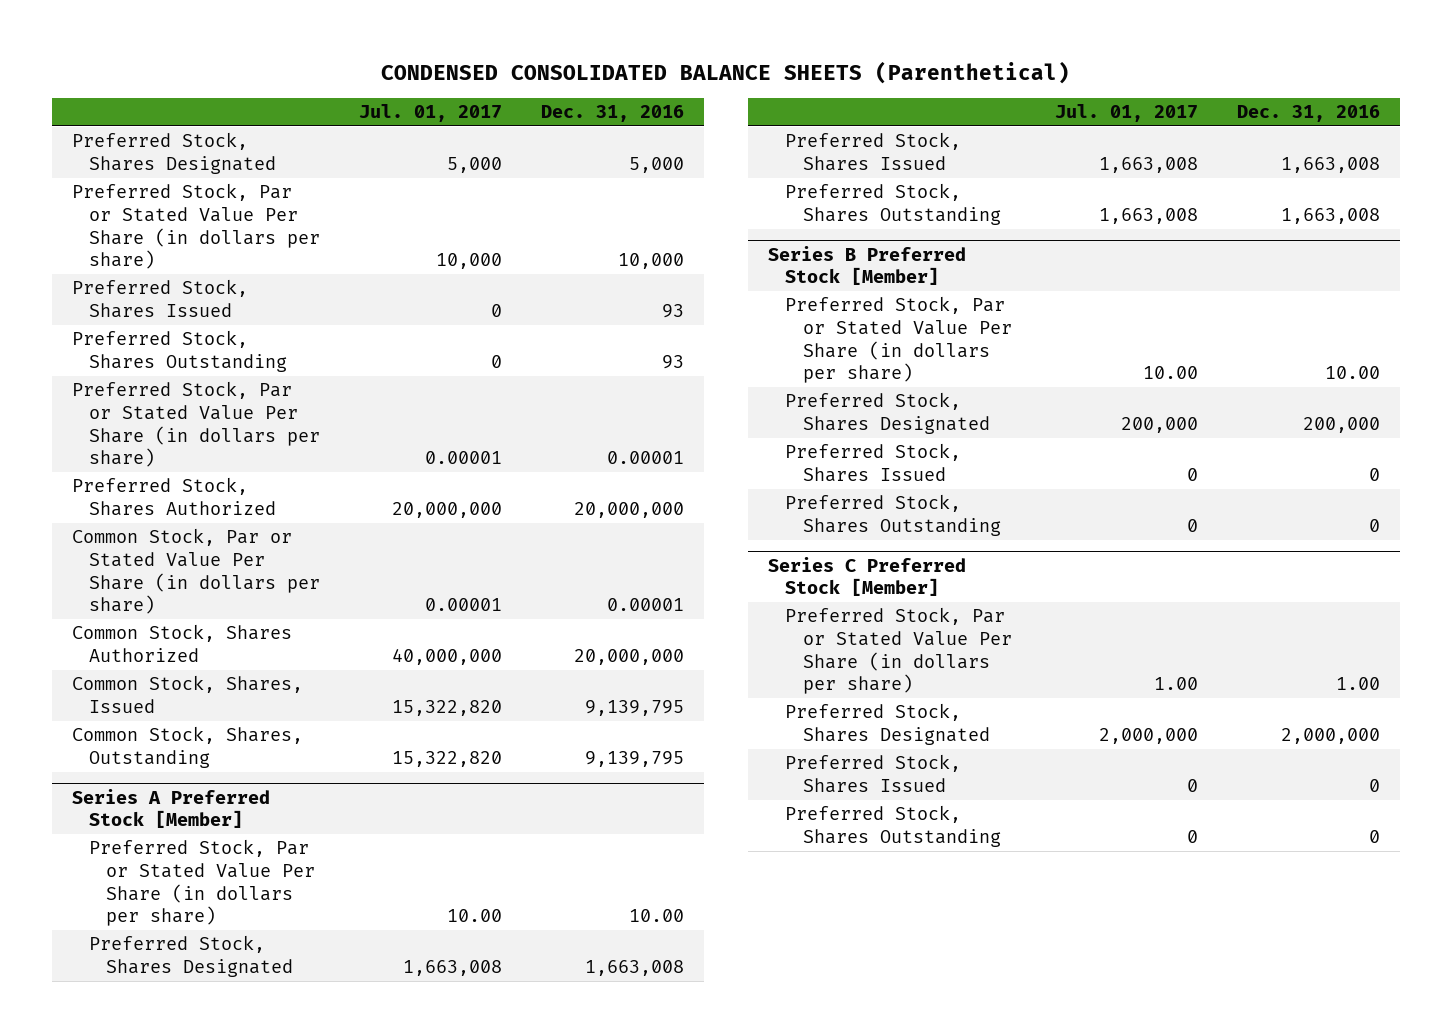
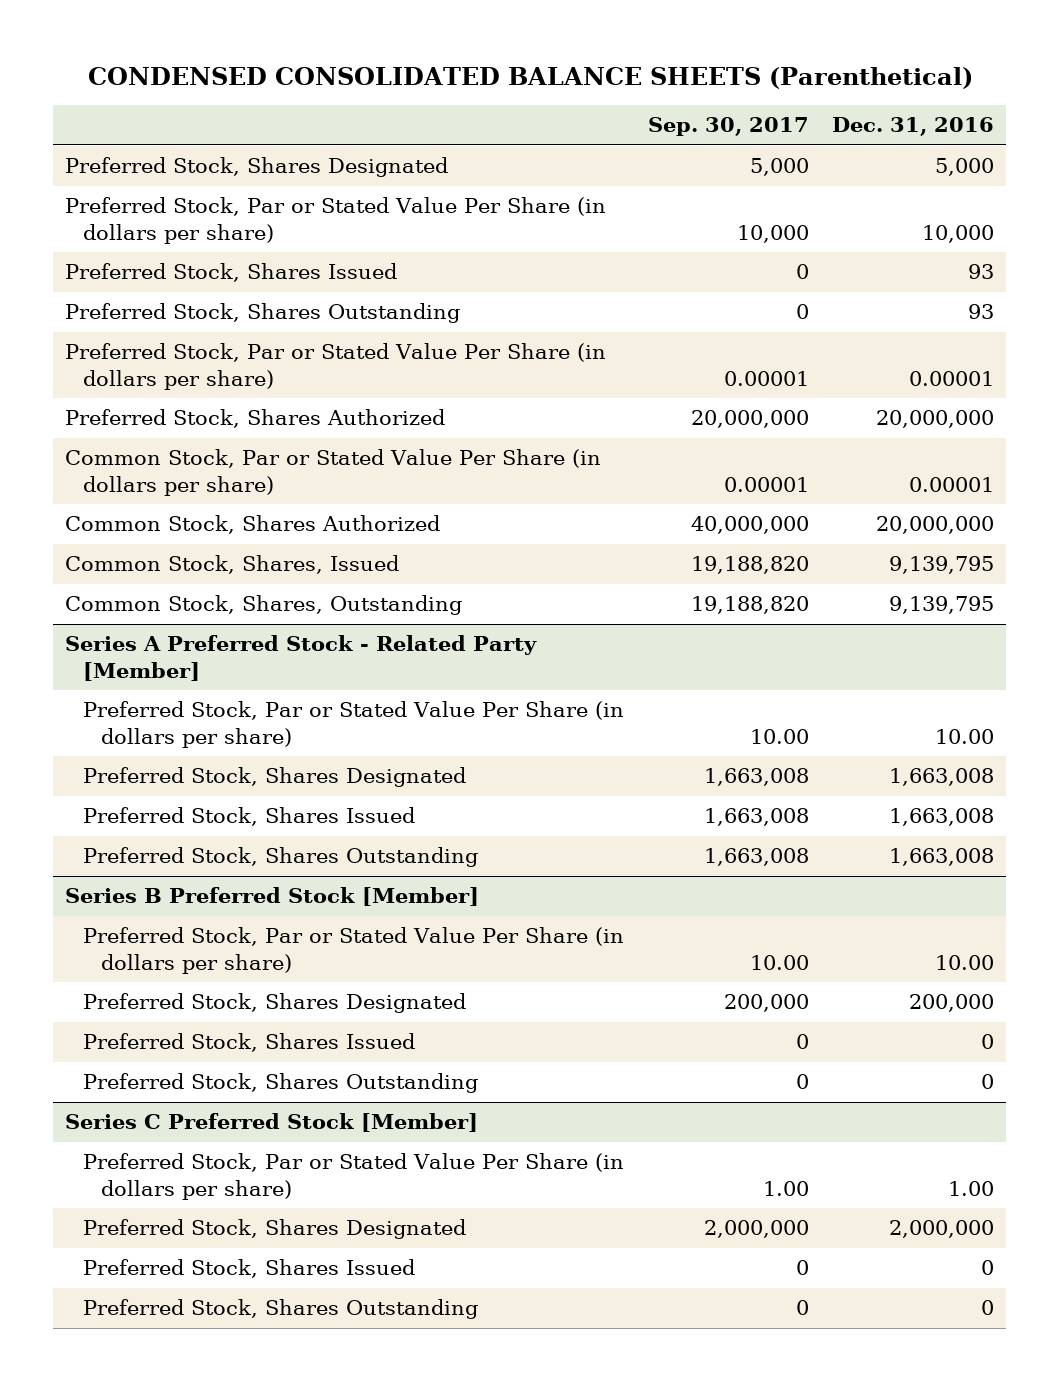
[359,103,503,122] Jul. 01, 2017 -> none
none -> [647,117,809,137] Sep. 30, 2017
[71,788,270,829] Series A Preferred Stock [Member] -> [64,635,537,681] Series A Preferred Stock - Related Party [Member]

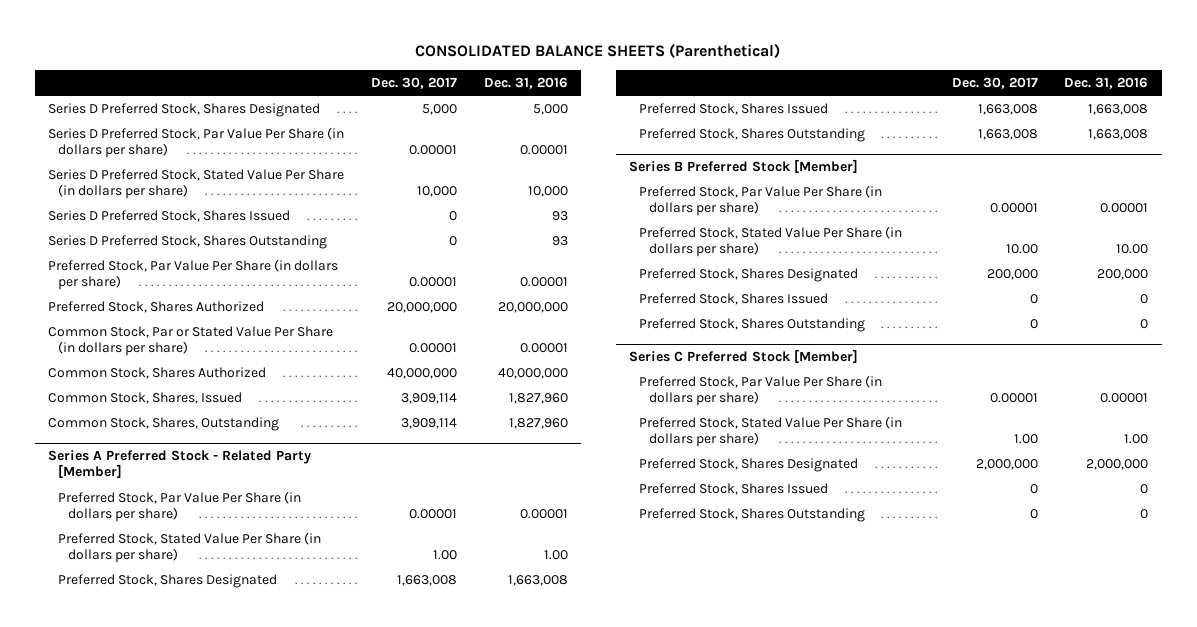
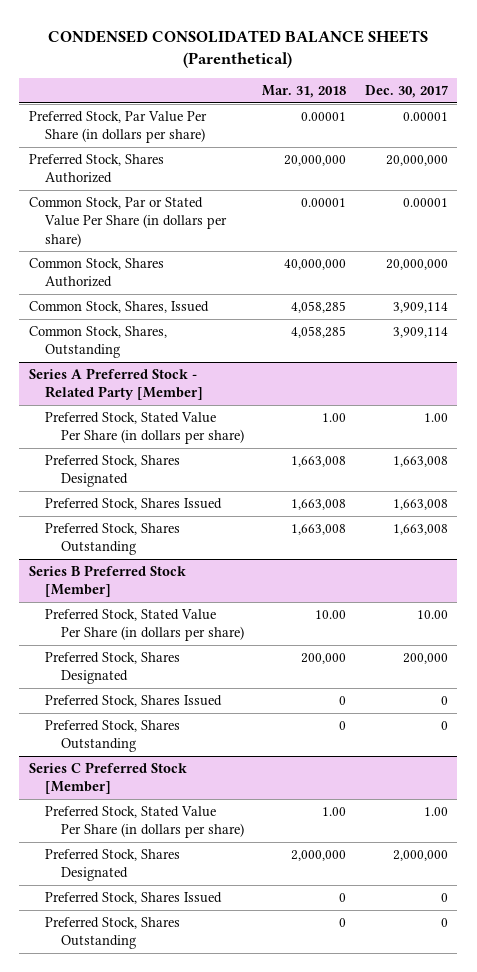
[415,43,781,59] CONSOLIDATED BALANCE SHEETS (Parenthetical) -> [48,29,429,68] CONDENSED CONSOLIDATED BALANCE SHEETS (Parenthetical)
[483,77,568,90] Dec. 31, 2016 -> none
none -> [262,85,347,99] Mar. 31, 2018
[48,102,321,117] Series D Preferred Stock, Shares Designated -> none
[48,126,345,159] Series D Preferred Stock, Par Value Per Share (in dollars per share) -> none
[48,168,345,200] Series D Preferred Stock, Stated Value Per Share (in dollars per share) -> none
[48,209,291,222] Series D Preferred Stock, Shares Issued -> none
[48,234,328,249] Series D Preferred Stock, Shares Outstanding -> none
[386,367,457,379] 40,000,000 -> [386,258,449,270] 20,000,000
[58,490,302,523] Preferred Stock, Par Value Per Share (in dollars per share) -> none
[638,184,882,217] Preferred Stock, Par Value Per Share (in dollars per share) -> none
[638,374,882,407] Preferred Stock, Par Value Per Share (in dollars per share) -> none

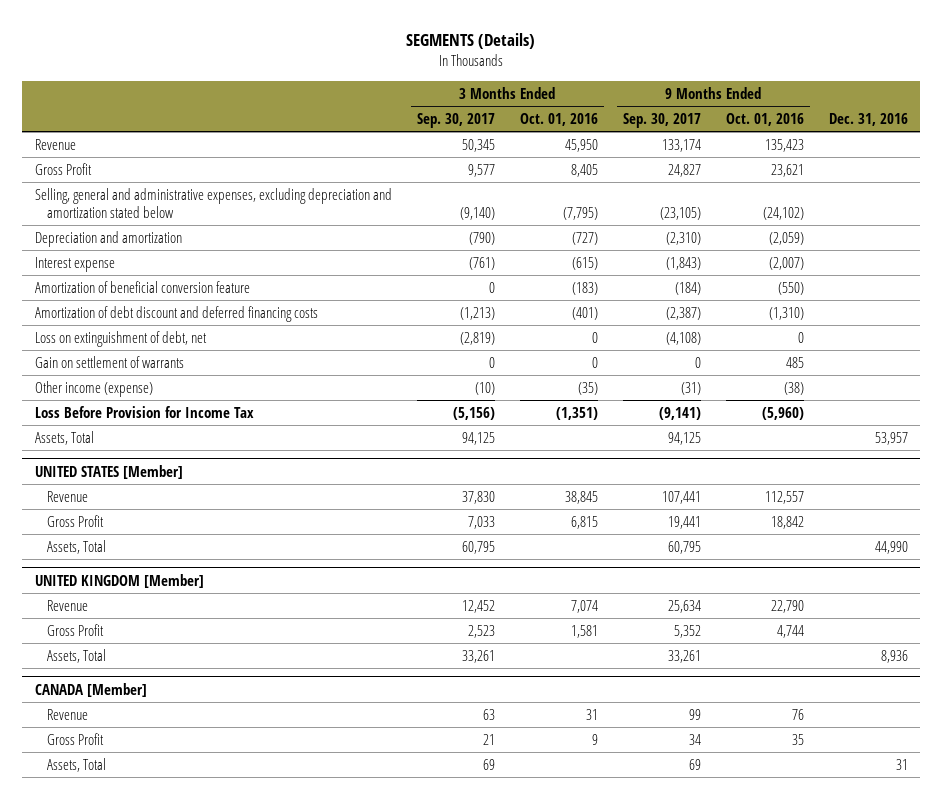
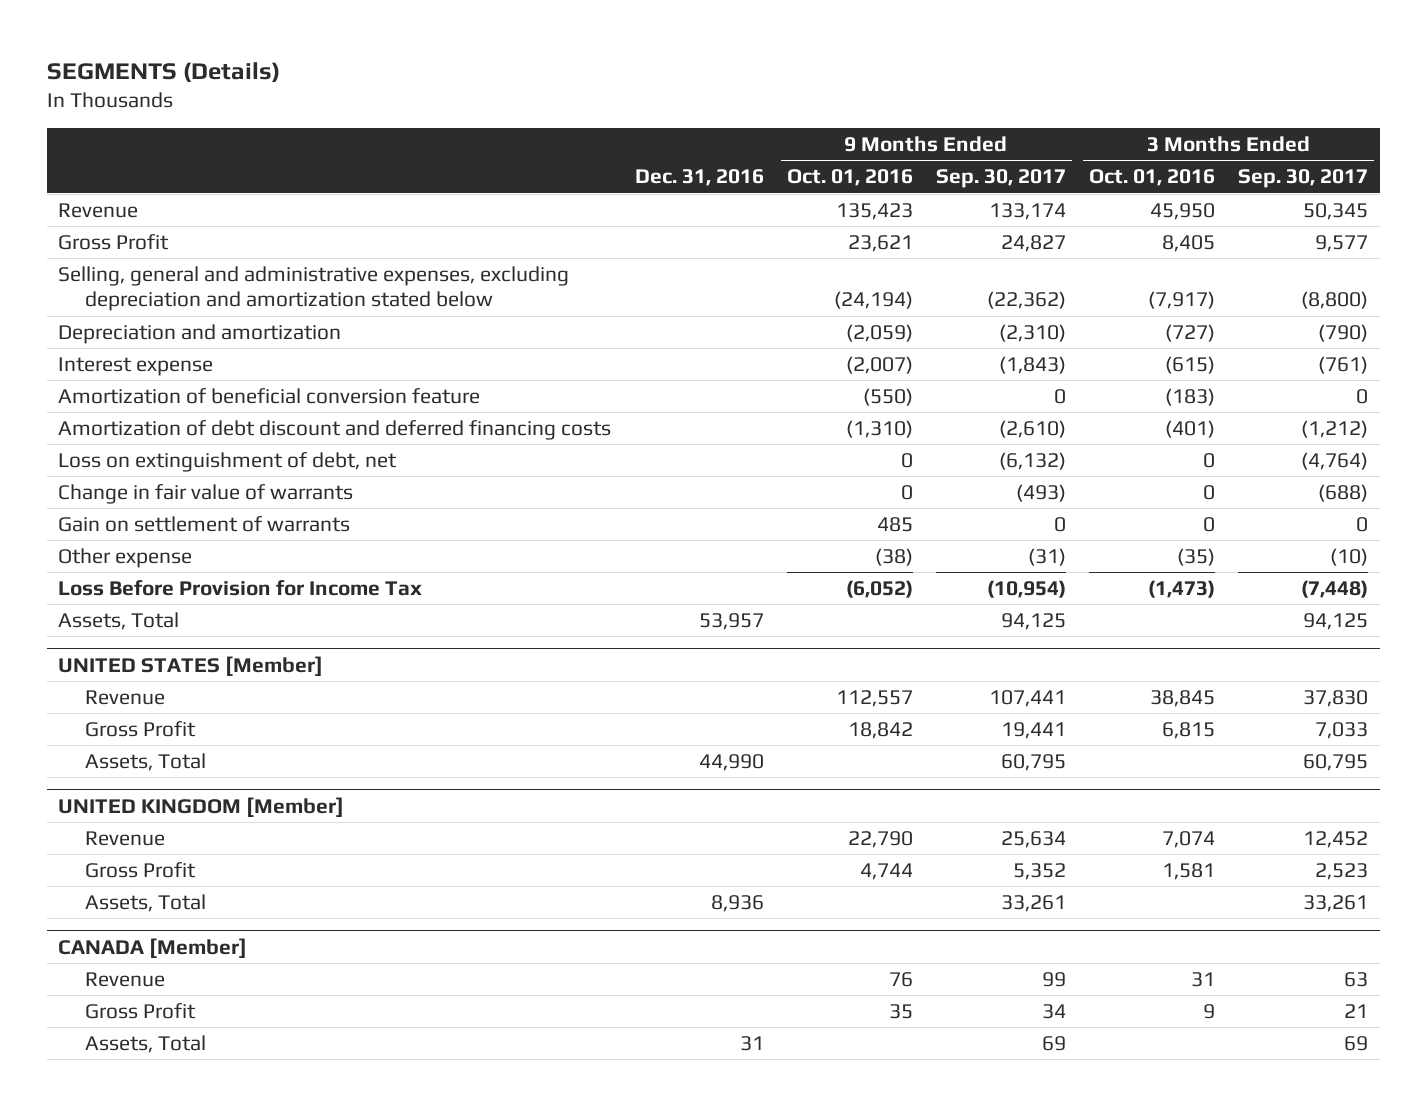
[459,206,495,220] (9,140) -> [1301,291,1369,310] (8,800)
[562,206,598,220] (7,795) -> [1148,291,1216,310] (7,917)
[659,206,701,220] (23,105) -> [986,291,1066,310] (22,362)
[762,206,804,220] (24,102) -> [833,291,913,310] (24,194)
[674,281,701,295] (184) -> [1053,388,1066,404] 0
[459,306,495,320] (1,213) -> [1301,419,1369,438] (1,212)
[665,306,701,320] (2,387) -> [998,419,1066,438] (2,610)
[459,331,495,345] (2,819) -> [1301,451,1369,470] (4,764)
[665,331,701,345] (4,108) -> [998,451,1066,470] (6,132)
none -> [58,483,354,504] Change in fair value of warrants
[34,380,153,397] Other income (expense) -> [58,547,193,568] Other expense
[452,406,495,420] (5,156) -> [1301,579,1369,598] (7,448)
[555,406,598,420] (1,351) -> [1148,579,1216,598] (1,473)
[658,406,701,420] (9,141) -> [986,579,1066,598] (10,954)
[761,406,804,420] (5,960) -> [845,579,913,598] (6,052)

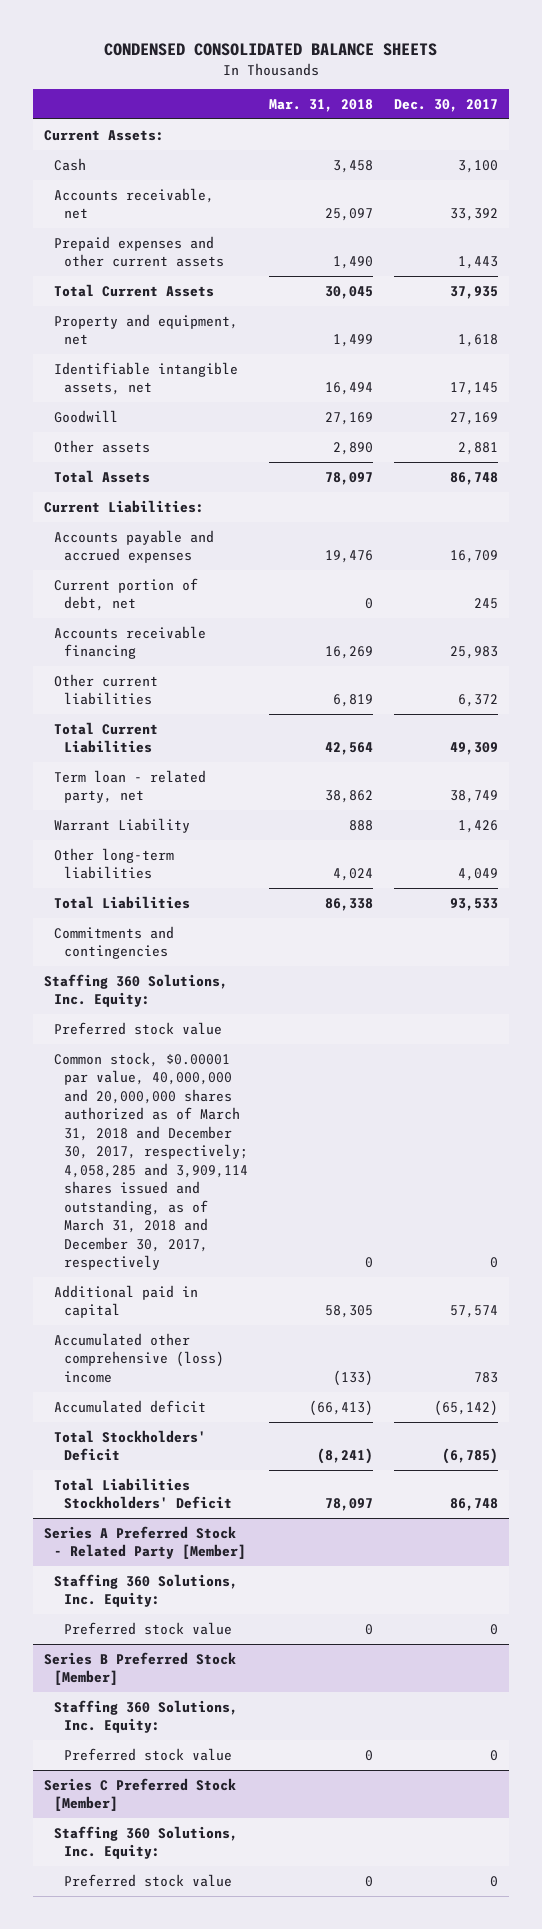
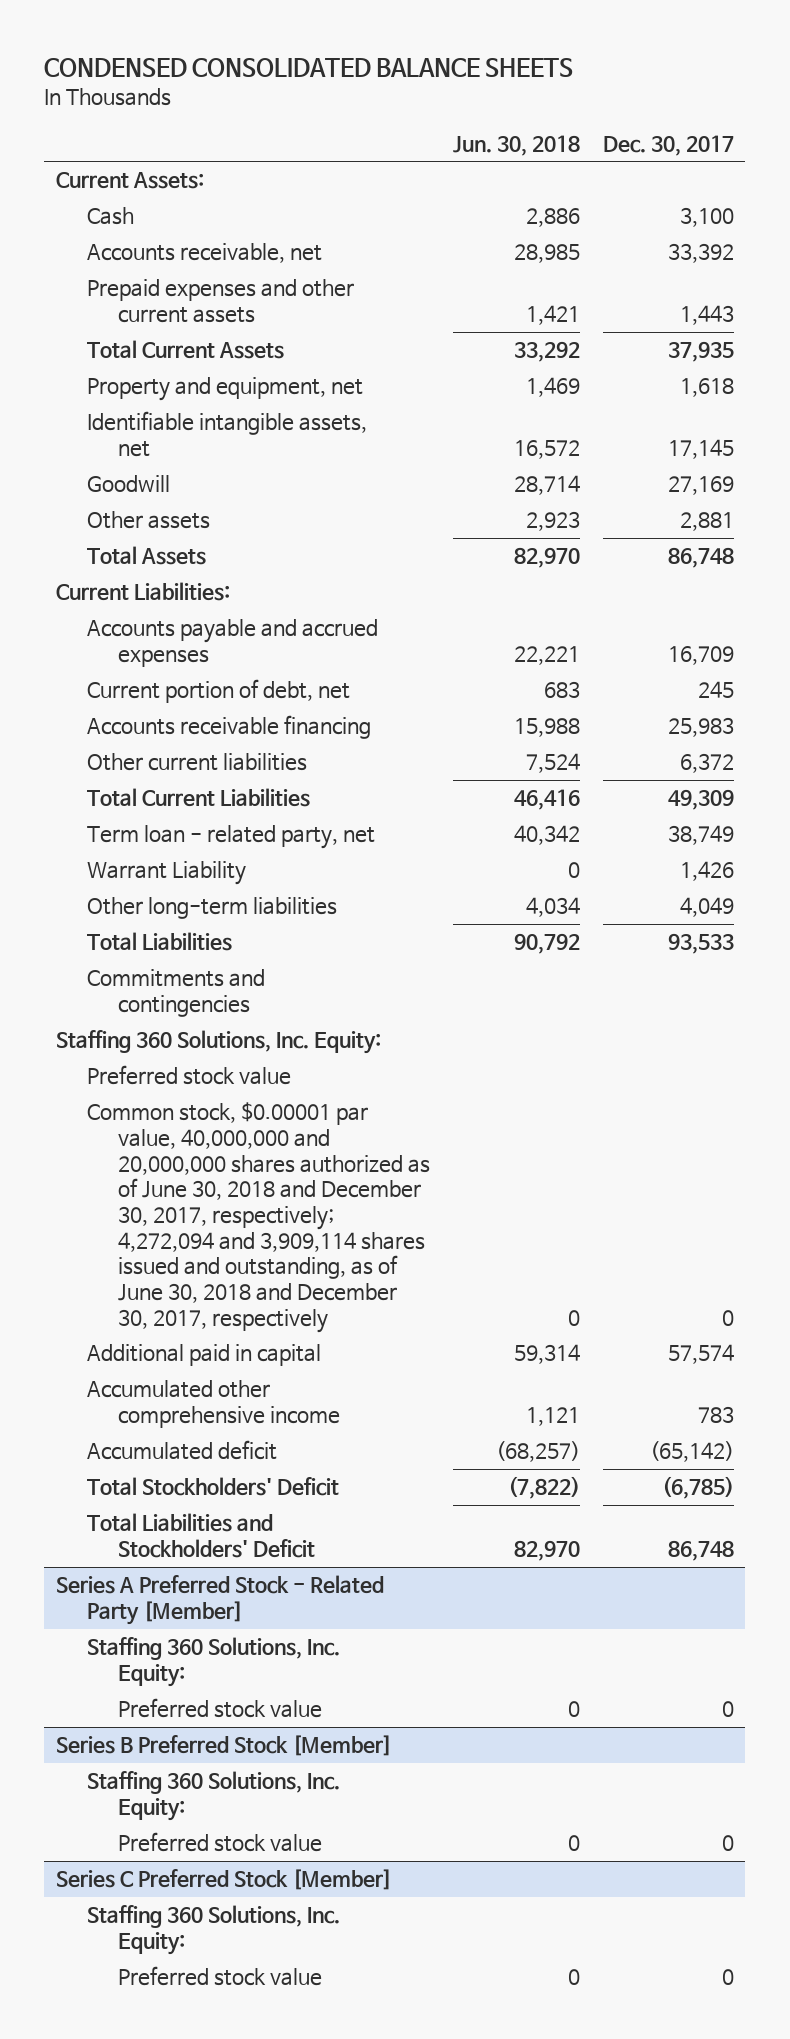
[269,98,374,112] Mar. 31, 2018 -> none
none -> [453,134,581,156] Jun. 30, 2018
[54,1051,249,1271] Common stock, $0.00001 par value, 40,000,000 and 20,000,000 shares authorized as of March 31, 2018 and December 30, 2017, respectively; 4,058,285 and 3,909,114 shares issued and outstanding, as of March 31, 2018 and December 30, 2017, respectively -> [86,1102,431,1333] Common stock, $0.00001 par value, 40,000,000 and 20,000,000 shares authorized as of June 30, 2018 and December 30, 2017, respectively; 4,272,094 and 3,909,114 shares issued and outstanding, as of June 30, 2018 and December 30, 2017, respectively
[54,1332,225,1383] Accumulated other comprehensive (loss) income -> [86,1380,341,1429] Accumulated other comprehensive income
[54,1477,233,1510] Total Liabilities Stockholders' Deficit -> [86,1513,316,1559] Total Liabilities and Stockholders' Deficit

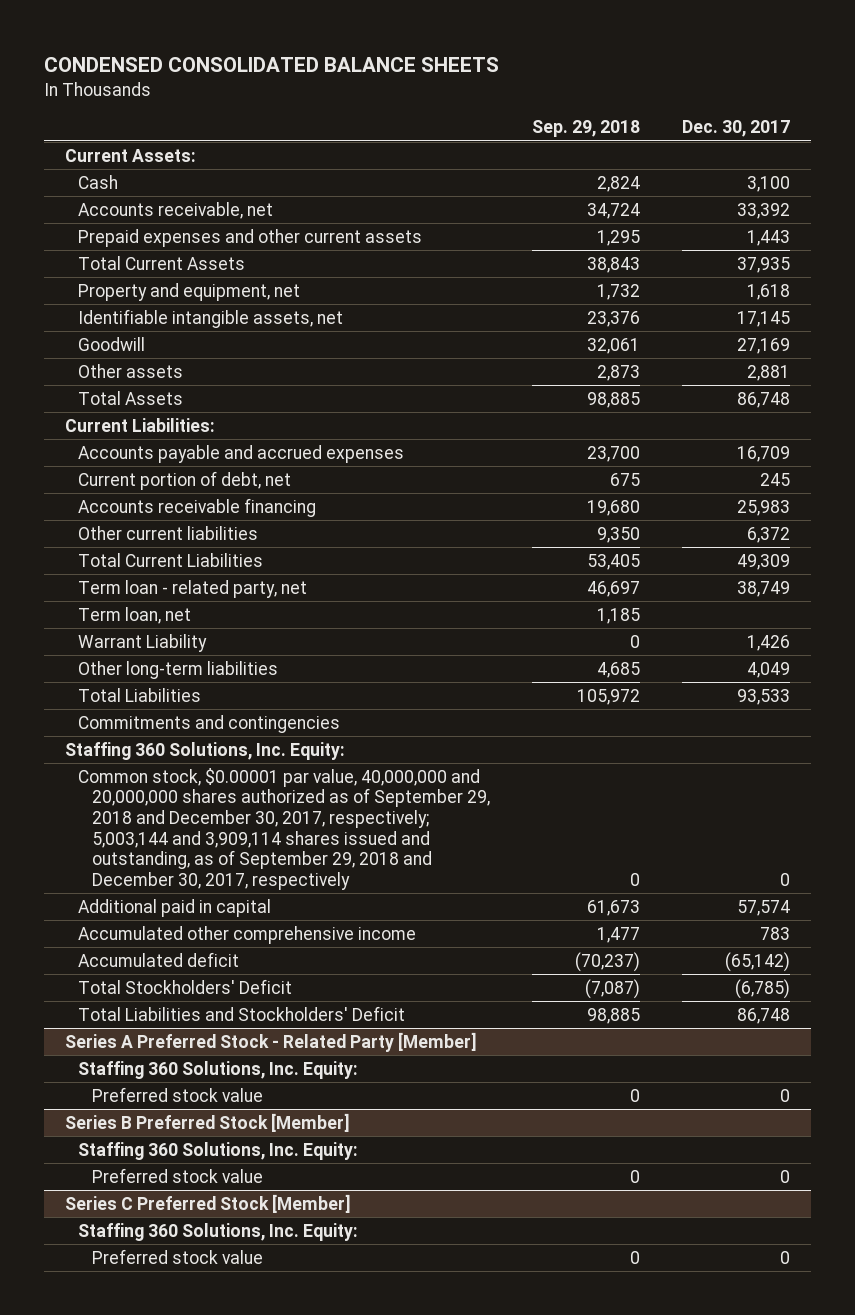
[453,134,581,156] Jun. 30, 2018 -> none
none -> [531,120,640,138] Sep. 29, 2018
none -> [78,606,192,624] Term loan, net
[86,1065,291,1086] Preferred stock value -> none
[86,1102,431,1333] Common stock, $0.00001 par value, 40,000,000 and 20,000,000 shares authorized as of June 30, 2018 and December 30, 2017, respectively; 4,272,094 and 3,909,114 shares issued and outstanding, as of June 30, 2018 and December 30, 2017, respectively -> [78,767,490,890] Common stock, $0.00001 par value, 40,000,000 and 20,000,000 shares authorized as of September 29, 2018 and December 30, 2017, respectively; 5,003,144 and 3,909,114 shares issued and outstanding, as of September 29, 2018 and December 30, 2017, respectively

